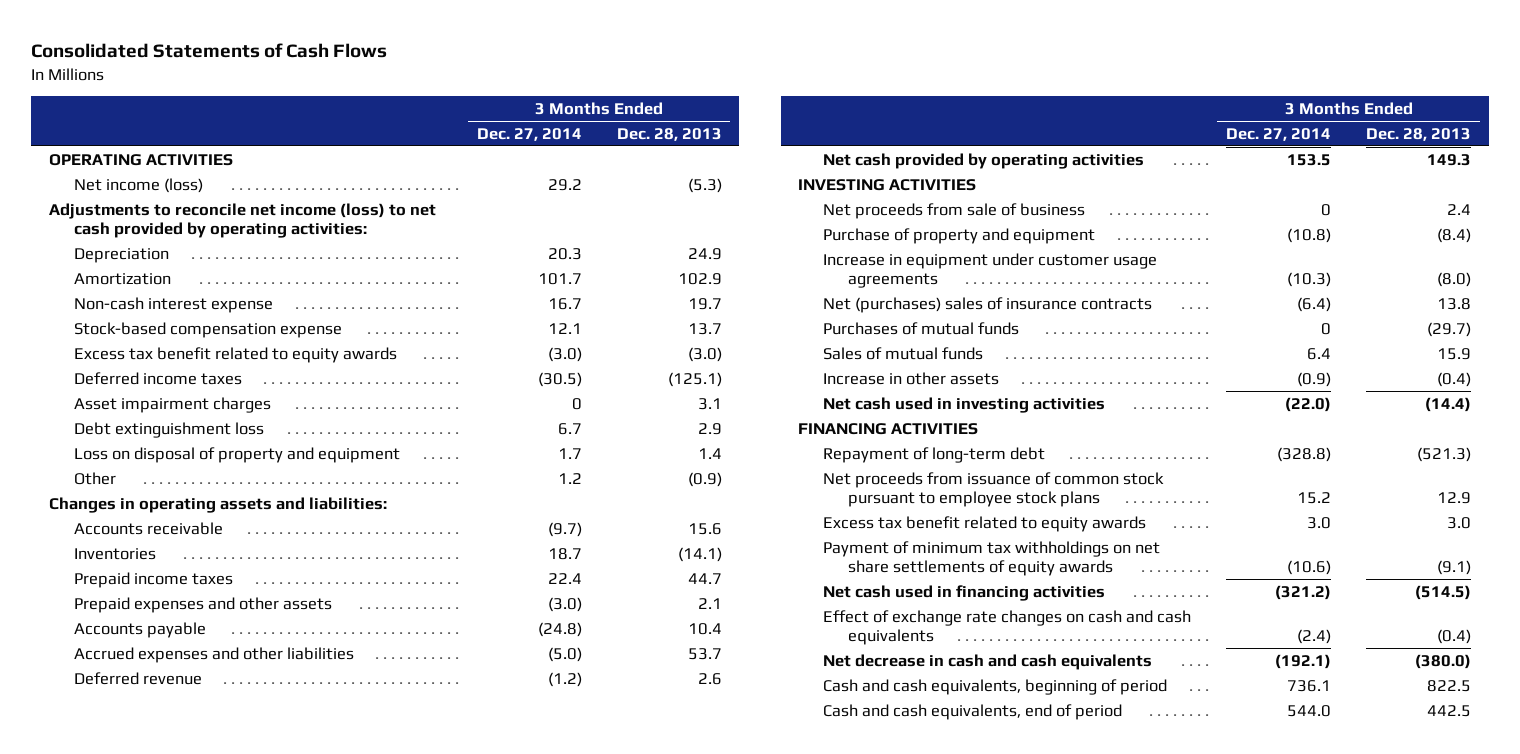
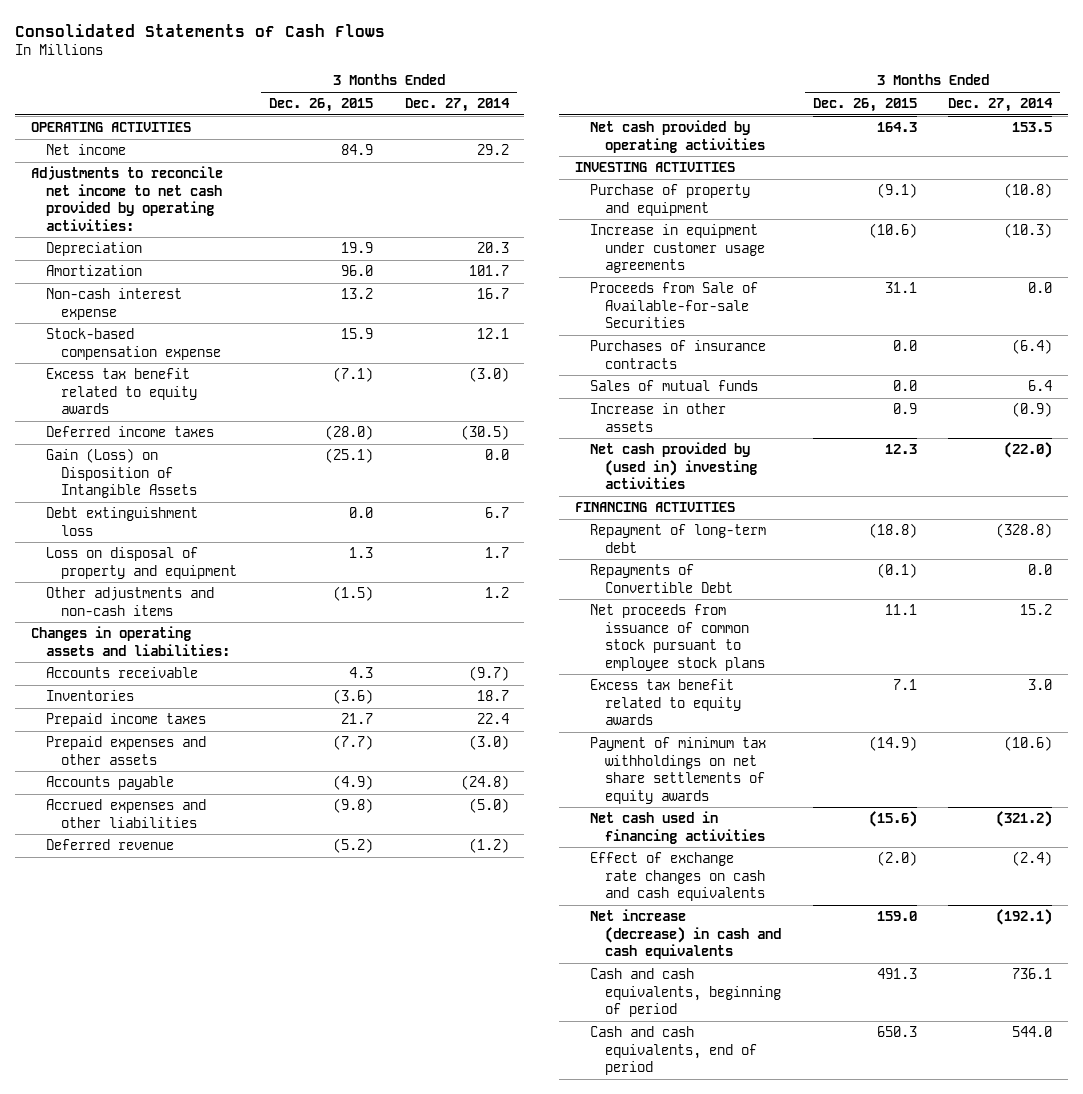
[616,127,722,141] Dec. 28, 2013 -> none
none -> [269,98,374,113] Dec. 26, 2015
[73,177,203,193] Net income (loss) -> [46,144,127,156] Net income
[49,202,437,239] Adjustments to reconcile net income (loss) to net cash provided by operating activities: -> [31,166,224,231] Adjustments to reconcile net income to net cash provided by operating activities:
[73,396,271,413] Asset impairment charges -> none
none -> [46,448,198,499] Gain (Loss) on Disposition of Intangible Assets
[73,471,116,485] Other -> [46,587,215,616] Other adjustments and non-cash items
[823,202,1086,219] Net proceeds from sale of business -> none
[823,321,1020,335] Purchases of mutual funds -> none
none -> [589,282,758,329] Proceeds from Sale of Available-for-sale Securities
[823,296,1153,313] Net (purchases) sales of insurance contracts -> [589,340,766,369] Purchases of insurance contracts
[823,396,1106,413] Net cash used in investing activities -> [589,442,758,490] Net cash provided by (used in) investing activities
none -> [589,564,734,593] Repayments of Convertible Debt
[823,653,1153,670] Net decrease in cash and cash equivalents -> [589,909,782,960] Net increase (decrease) in cash and cash equivalents

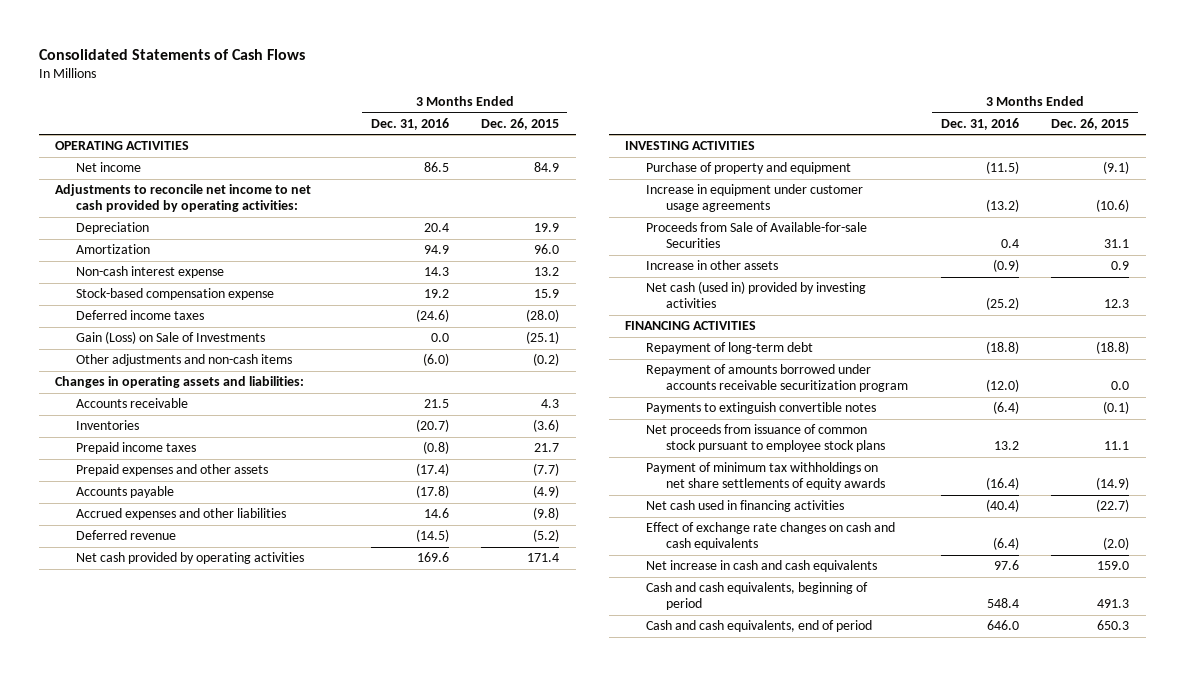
[404,98,510,113] Dec. 27, 2014 -> none
none -> [370,117,449,130] Dec. 31, 2016
[46,368,198,415] Excess tax benefit related to equity awards -> none
[46,507,199,536] Debt extinguishment loss -> none
[46,547,238,579] Loss on disposal of property and equipment -> none
[46,448,198,499] Gain (Loss) on Disposition of Intangible Assets -> [75,331,265,345] Gain (Loss) on Sale of Investments
[333,586,374,602] (1.5) -> [533,353,560,367] (0.2)
[876,122,917,133] 164.3 -> [527,553,560,563] 171.4
[589,340,766,369] Purchases of insurance contracts -> none
[589,380,758,392] Sales of mutual funds -> none
[589,442,758,490] Net cash provided by (used in) investing activities -> [645,281,866,309] Net cash (used in) provided by investing activities
none -> [645,364,908,393] Repayment of amounts borrowed under accounts receivable securitization program
[589,564,734,593] Repayments of Convertible Debt -> [645,402,876,415] Payments to extinguish convertible notes
[589,679,742,726] Excess tax benefit related to equity awards -> none
[868,811,917,828] (15.6) -> [1096,499,1130,513] (22.7)
[589,909,782,960] Net increase (decrease) in cash and cash equivalents -> [645,560,877,573] Net increase in cash and cash equivalents

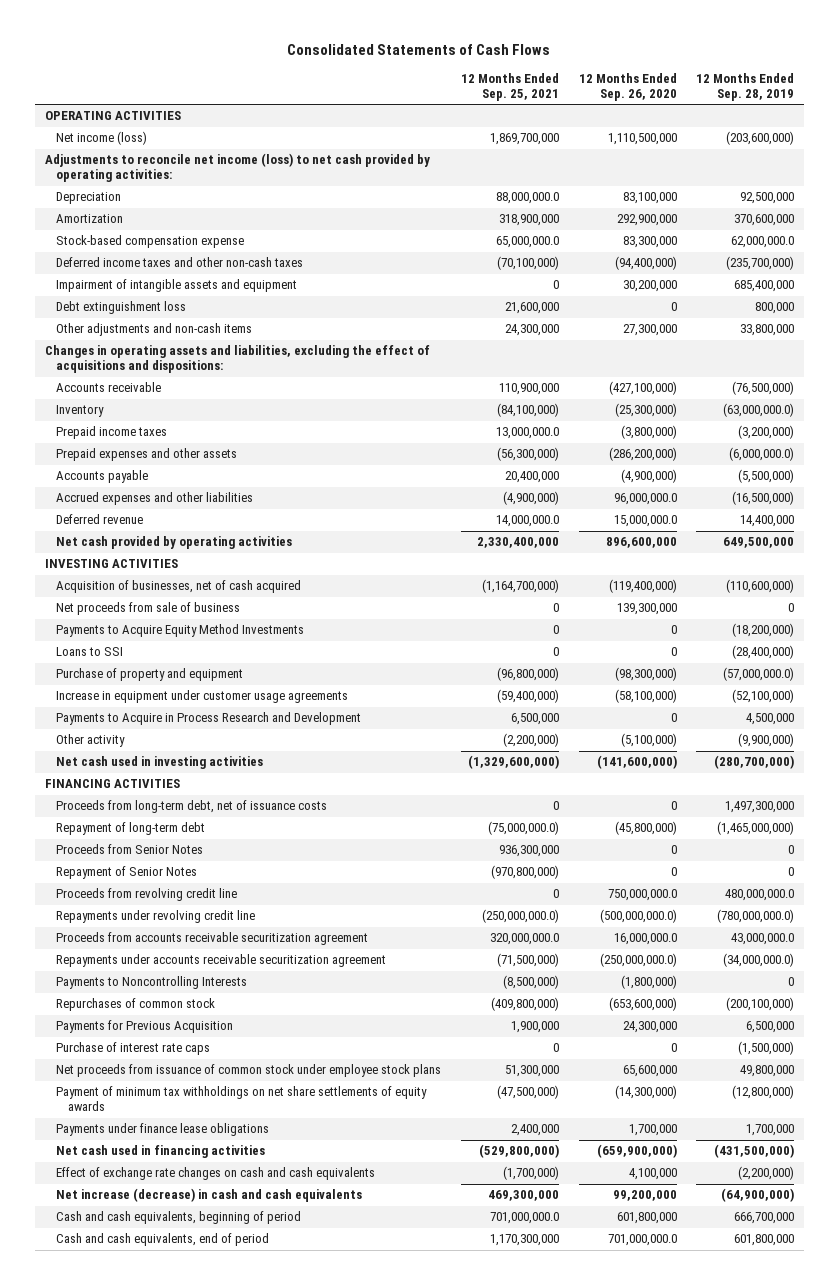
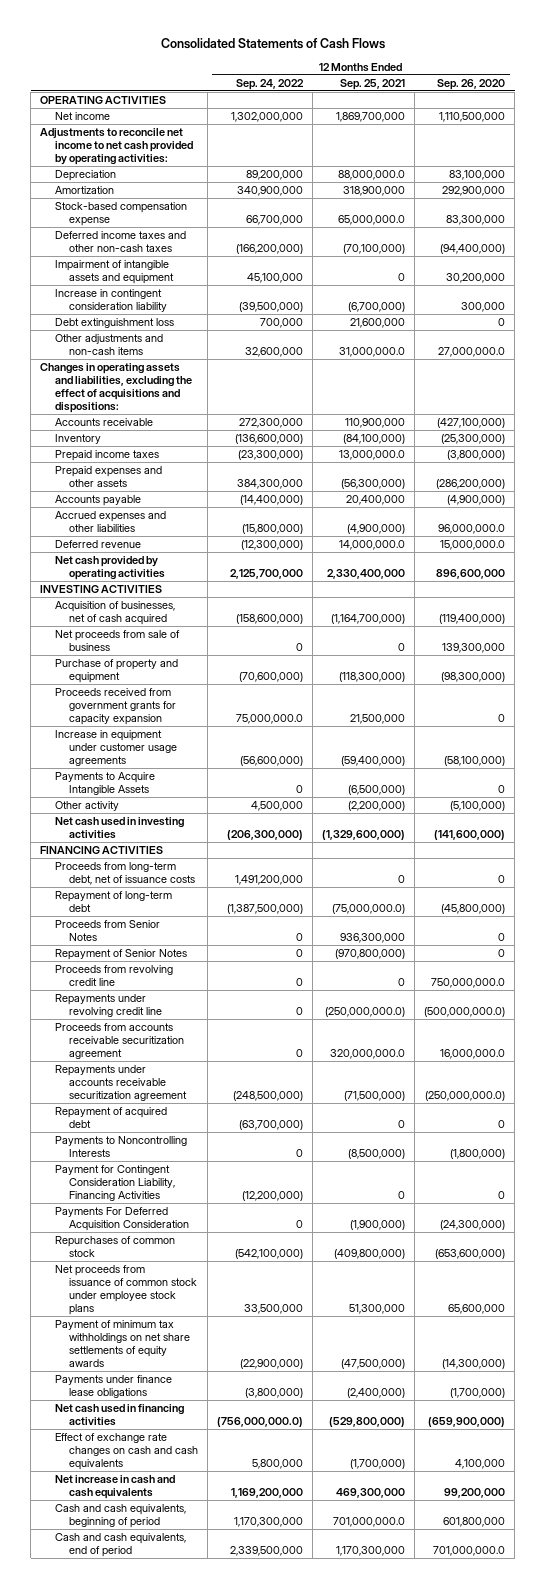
[696,73,795,102] 12 Months Ended Sep. 28, 2019 -> none
none -> [236,78,305,90] Sep. 24, 2022
[56,131,148,146] Net income (loss) -> [54,112,110,121] Net income
[44,153,430,183] Adjustments to reconcile net income (loss) to net cash provided by operating activities: -> [40,128,193,166] Adjustments to reconcile net income to net cash provided by operating activities:
none -> [54,289,167,313] Increase in contingent consideration liability
[504,324,559,337] 24,300,000 -> [339,347,406,358] 31,000,000.0
[622,324,677,337] 27,300,000 -> [438,347,506,358] 27,000,000.0
[56,624,305,638] Payments to Acquire Equity Method Investments -> none
[56,647,124,657] Loans to SSI -> none
[496,667,559,682] (96,800,000) -> [339,672,406,683] (118,300,000)
none -> [54,688,176,726] Proceeds received from government grants for capacity expansion
[56,712,362,726] Payments to Acquire in Process Research and Development -> [54,772,155,796] Payments to Acquire Intangible Assets
[510,713,559,726] 6,500,000 -> [348,785,406,796] (6,500,000)
none -> [54,1107,167,1129] Repayment of acquired debt
none -> [54,1165,175,1202] Payment for Contingent Consideration Liability, Financing Activities
none -> [54,1207,189,1232] Payments For Deferred Acquisition Consideration
[56,1020,234,1034] Payments for Previous Acquisition -> none
[56,1042,211,1056] Purchase of interest rate caps -> none
[510,1124,559,1137] 2,400,000 -> [347,1388,406,1399] (2,400,000)
[628,1124,677,1137] 1,700,000 -> [450,1388,506,1399] (1,700,000)
[56,1188,363,1203] Net increase (decrease) in cash and cash equivalents -> [54,1475,175,1500] Net increase in cash and cash equivalents

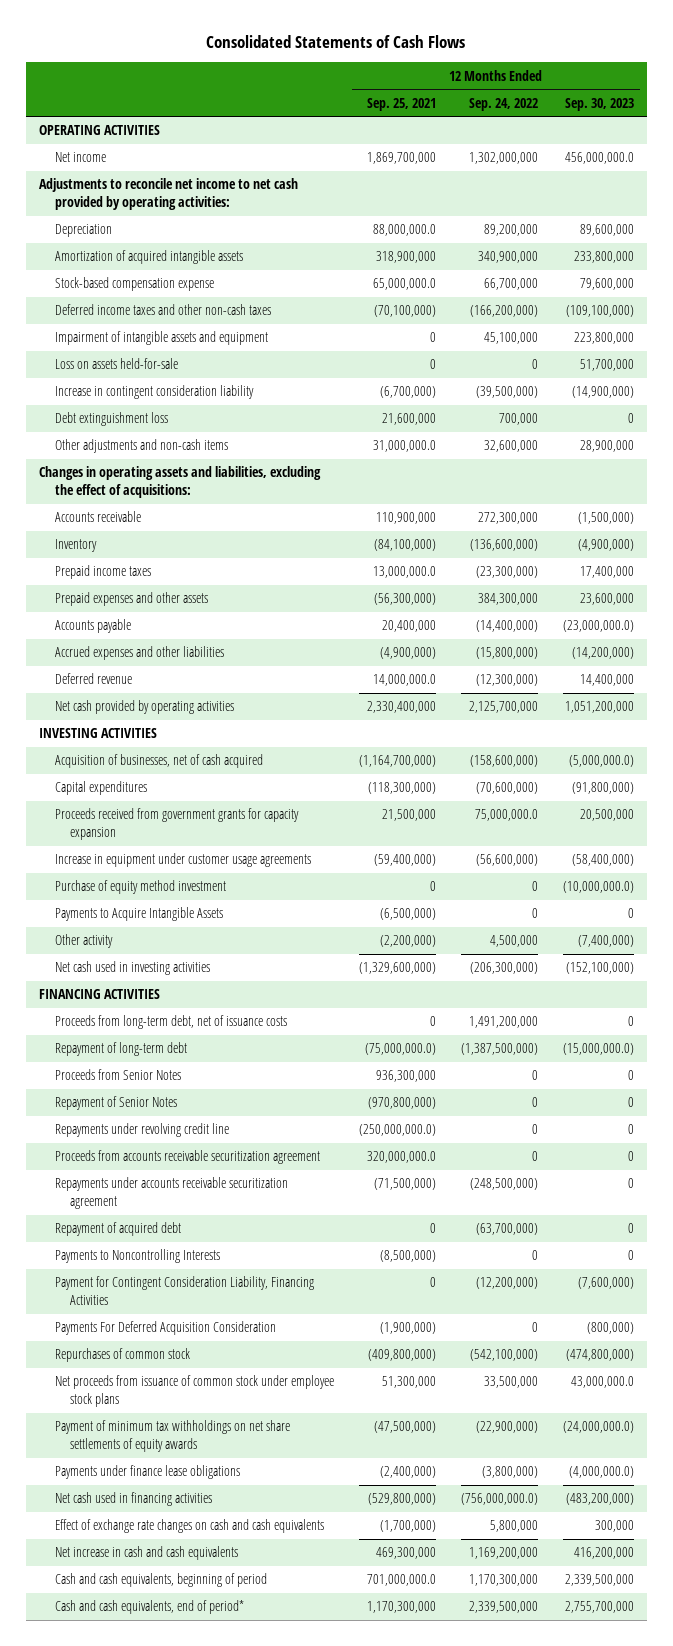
[437,78,506,90] Sep. 26, 2020 -> none
none -> [564,97,634,111] Sep. 30, 2023
[54,186,114,195] Amortization -> [54,250,243,265] Amortization of acquired intangible assets
none -> [54,358,178,370] Loss on assets held-for-sale
[40,363,192,414] Changes in operating assets and liabilities, excluding the effect of acquisitions and dispositions: -> [38,466,321,499] Changes in operating assets and liabilities, excluding the effect of acquisitions:
[54,630,180,652] Net proceeds from sale of business -> none
[54,659,178,684] Purchase of property and equipment -> [54,781,147,796] Capital expenditures
none -> [54,880,226,895] Purchase of equity method investment
[54,965,173,987] Proceeds from revolving credit line -> none
[54,1533,186,1558] Cash and cash equivalents, end of period -> [54,1600,244,1615] Cash and cash equivalents, end of period*

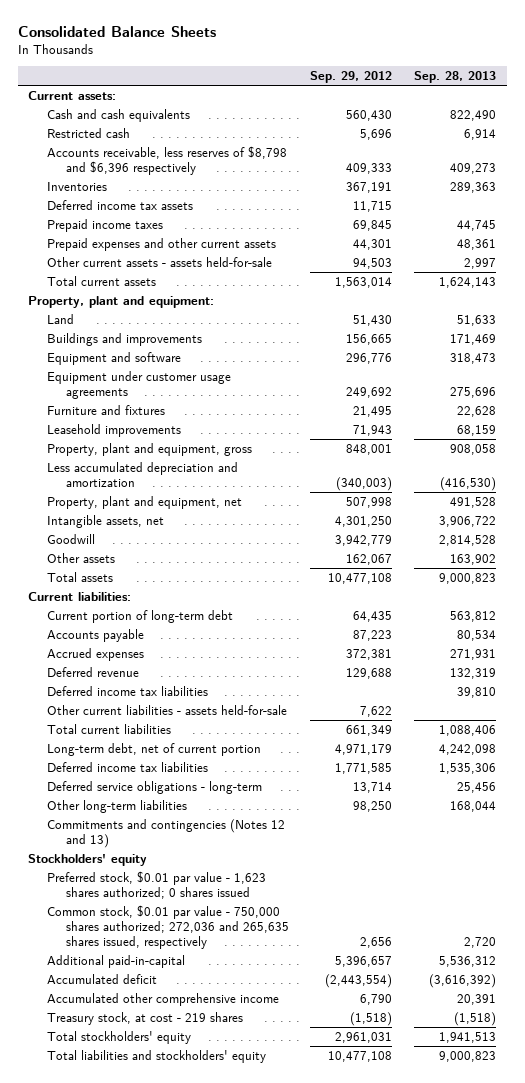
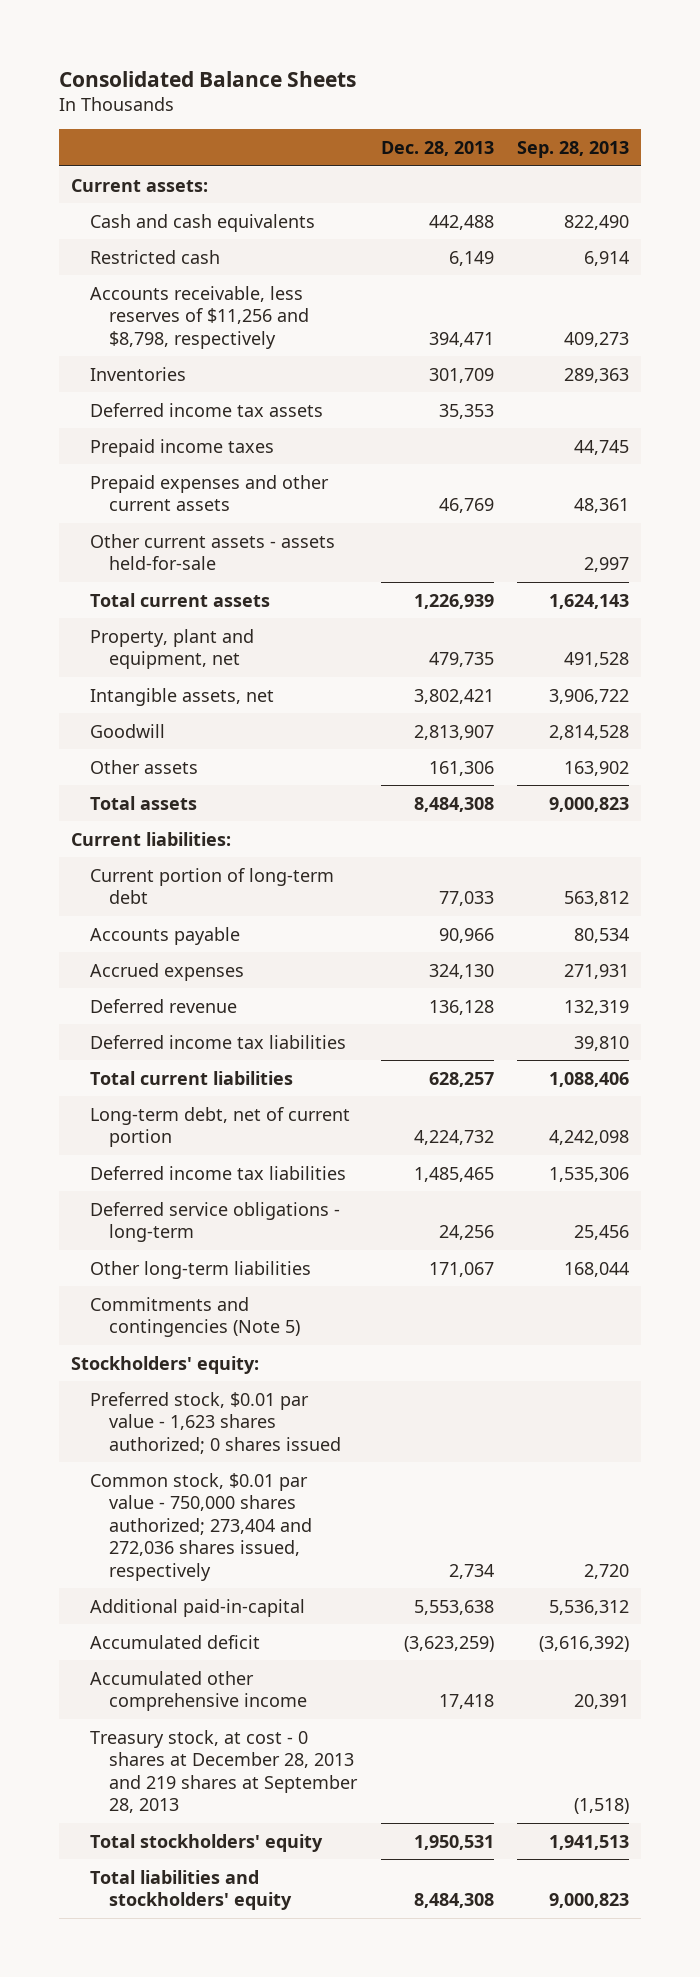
[310,70,393,83] Sep. 29, 2012 -> none
none -> [380,141,494,157] Dec. 28, 2013
[47,145,288,176] Accounts receivable, less reserves of $8,798 and $6,396 respectively -> [89,285,310,349] Accounts receivable, less reserves of $11,256 and $8,798, respectively
[28,295,215,308] Property, plant and equipment: -> none
[47,313,75,324] Land -> none
[47,332,203,346] Buildings and improvements -> none
[47,351,182,365] Equipment and software -> none
[47,370,232,400] Equipment under customer usage agreements -> none
[47,404,166,415] Furniture and fixtures -> none
[47,423,182,437] Leasehold improvements -> none
[47,442,253,456] Property, plant and equipment, gross -> none
[47,461,239,488] Less accumulated depreciation and amortization -> none
[47,704,288,715] Other current liabilities - assets held-for-sale -> none
[47,818,286,849] Commitments and contingencies (Notes 12 and 13) -> [89,1296,301,1338] Commitments and contingencies (Note 5)
[28,853,148,866] Stockholders' equity -> [70,1355,259,1374] Stockholders' equity:
[47,904,289,950] Common stock, $0.01 par value - 750,000 shares authorized; 272,036 and 265,635 shares issued, respectively -> [89,1472,313,1581] Common stock, $0.01 par value - 750,000 shares authorized; 273,404 and 272,036 shares issued, respectively
[47,1011,244,1025] Treasury stock, at cost - 219 shares -> [89,1729,359,1814] Treasury stock, at cost - 0 shares at December 28, 2013 and 219 shares at September 28, 2013

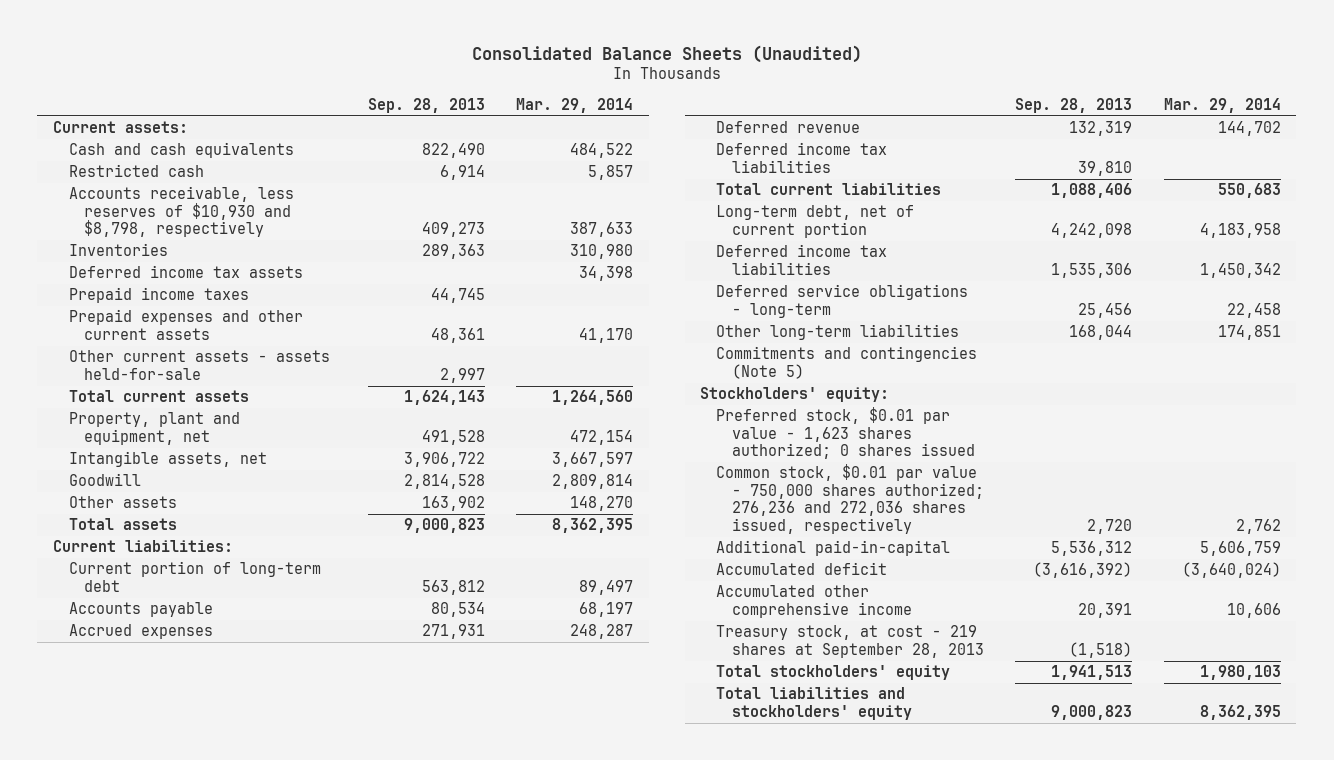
[58,70,356,87] Consolidated Balance Sheets -> [471,44,862,63] Consolidated Balance Sheets (Unaudited)
[380,141,494,157] Dec. 28, 2013 -> none
none -> [516,98,634,114] Mar. 29, 2014
[89,285,310,349] Accounts receivable, less reserves of $11,256 and $8,798, respectively -> [68,186,294,238] Accounts receivable, less reserves of $10,930 and $8,798, respectively
[89,1472,313,1581] Common stock, $0.01 par value - 750,000 shares authorized; 273,404 and 272,036 shares issued, respectively -> [716,464,984,534] Common stock, $0.01 par value - 750,000 shares authorized; 276,236 and 272,036 shares issued, respectively
[89,1729,359,1814] Treasury stock, at cost - 0 shares at December 28, 2013 and 219 shares at September 28, 2013 -> [716,625,984,658] Treasury stock, at cost - 219 shares at September 28, 2013

